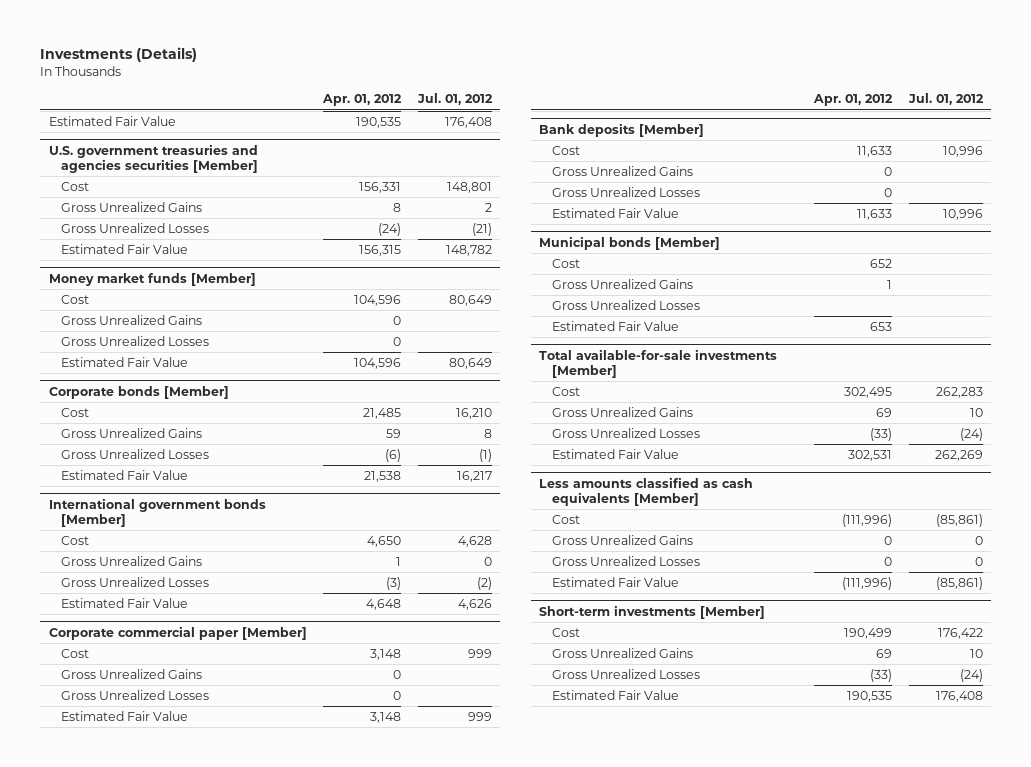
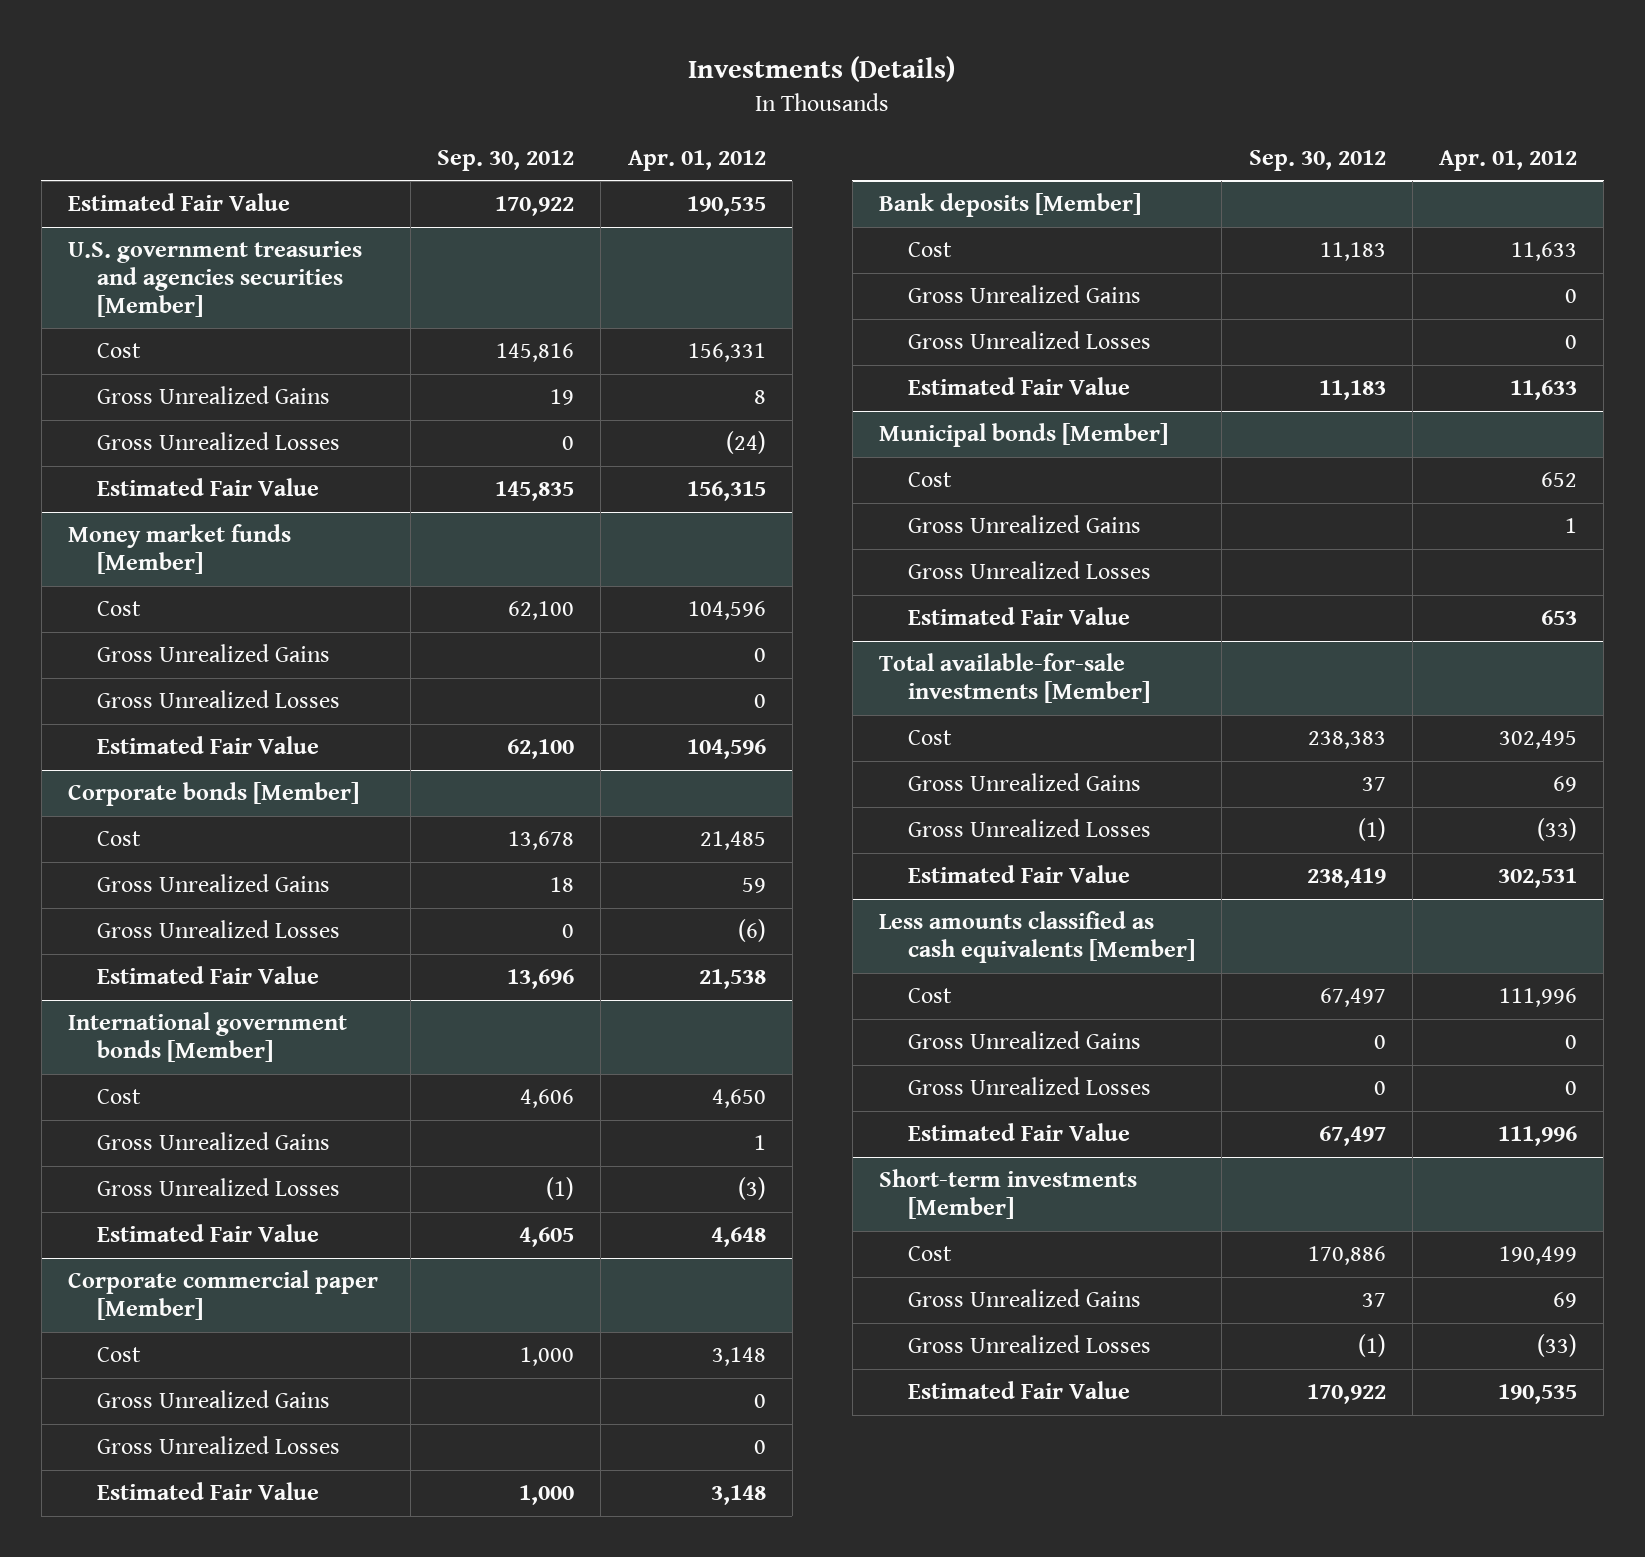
[416,93,493,106] Jul. 01, 2012 -> none
none -> [437,150,575,172] Sep. 30, 2012
[842,514,893,528] (111,996) -> [1498,988,1577,1008] 111,996
[842,577,893,591] (111,996) -> [1497,1126,1577,1147] 111,996

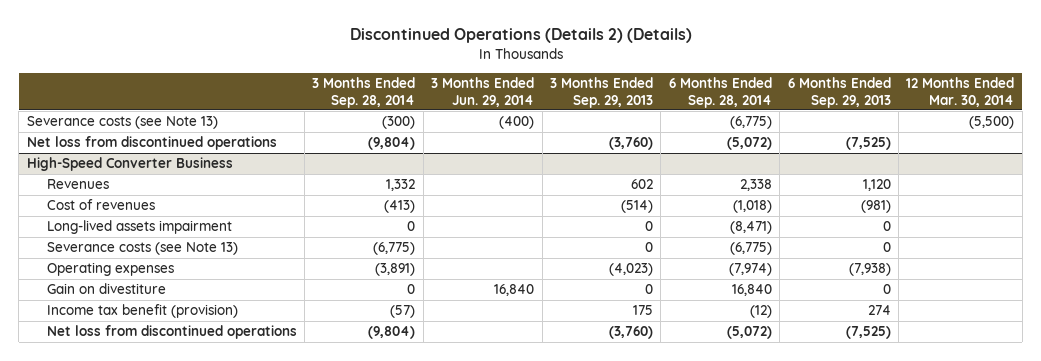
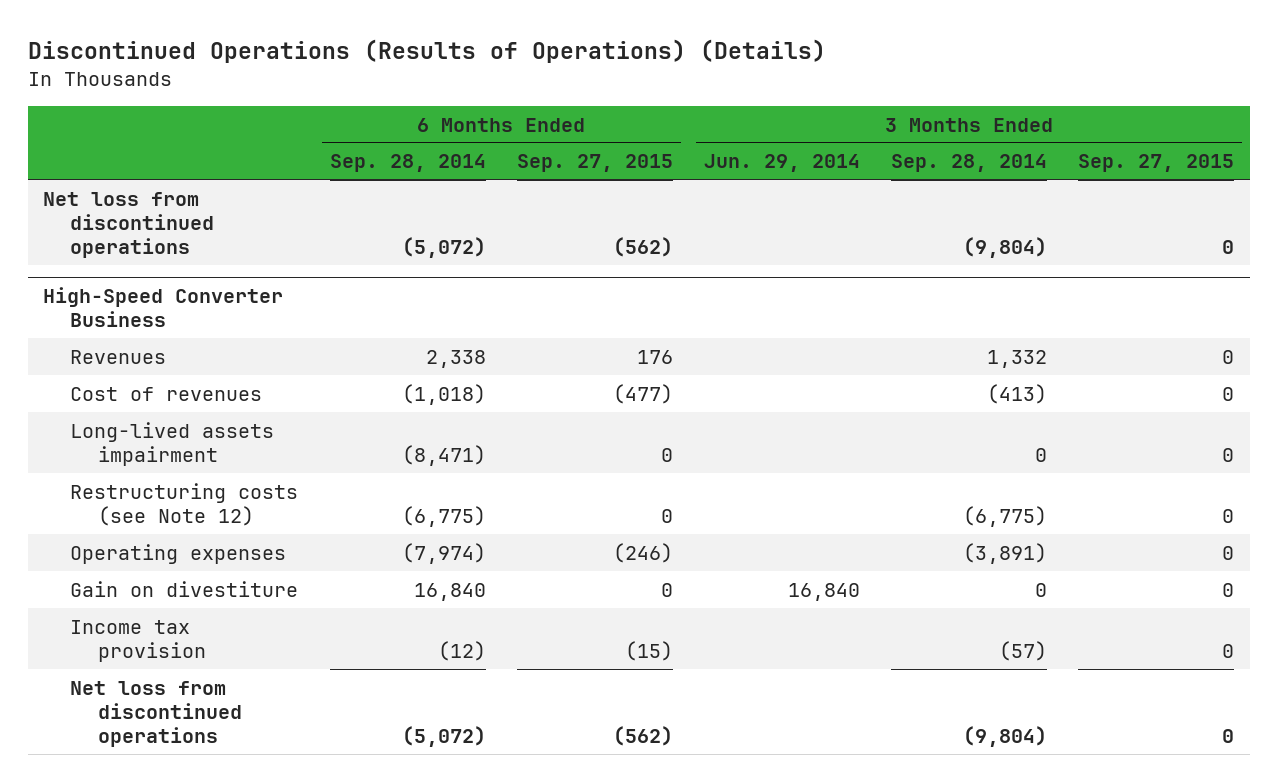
[349,28,692,44] Discontinued Operations (Details 2) (Details) -> [27,38,826,63] Discontinued Operations (Results of Operations) (Details)
[550,76,654,108] 3 Months Ended Sep. 29, 2013 -> none
[787,76,891,108] 6 Months Ended Sep. 29, 2013 -> none
[906,76,1015,107] 12 Months Ended Mar. 30, 2014 -> none
none -> [516,154,673,173] Sep. 27, 2015
none -> [1078,154,1235,173] Sep. 27, 2015
[26,116,218,130] Severance costs (see Note 13) -> none
[46,242,238,256] Severance costs (see Note 13) -> [70,482,299,526] Restructuring costs (see Note 12)
[46,304,238,319] Income tax benefit (provision) -> [70,619,206,662] Income tax provision

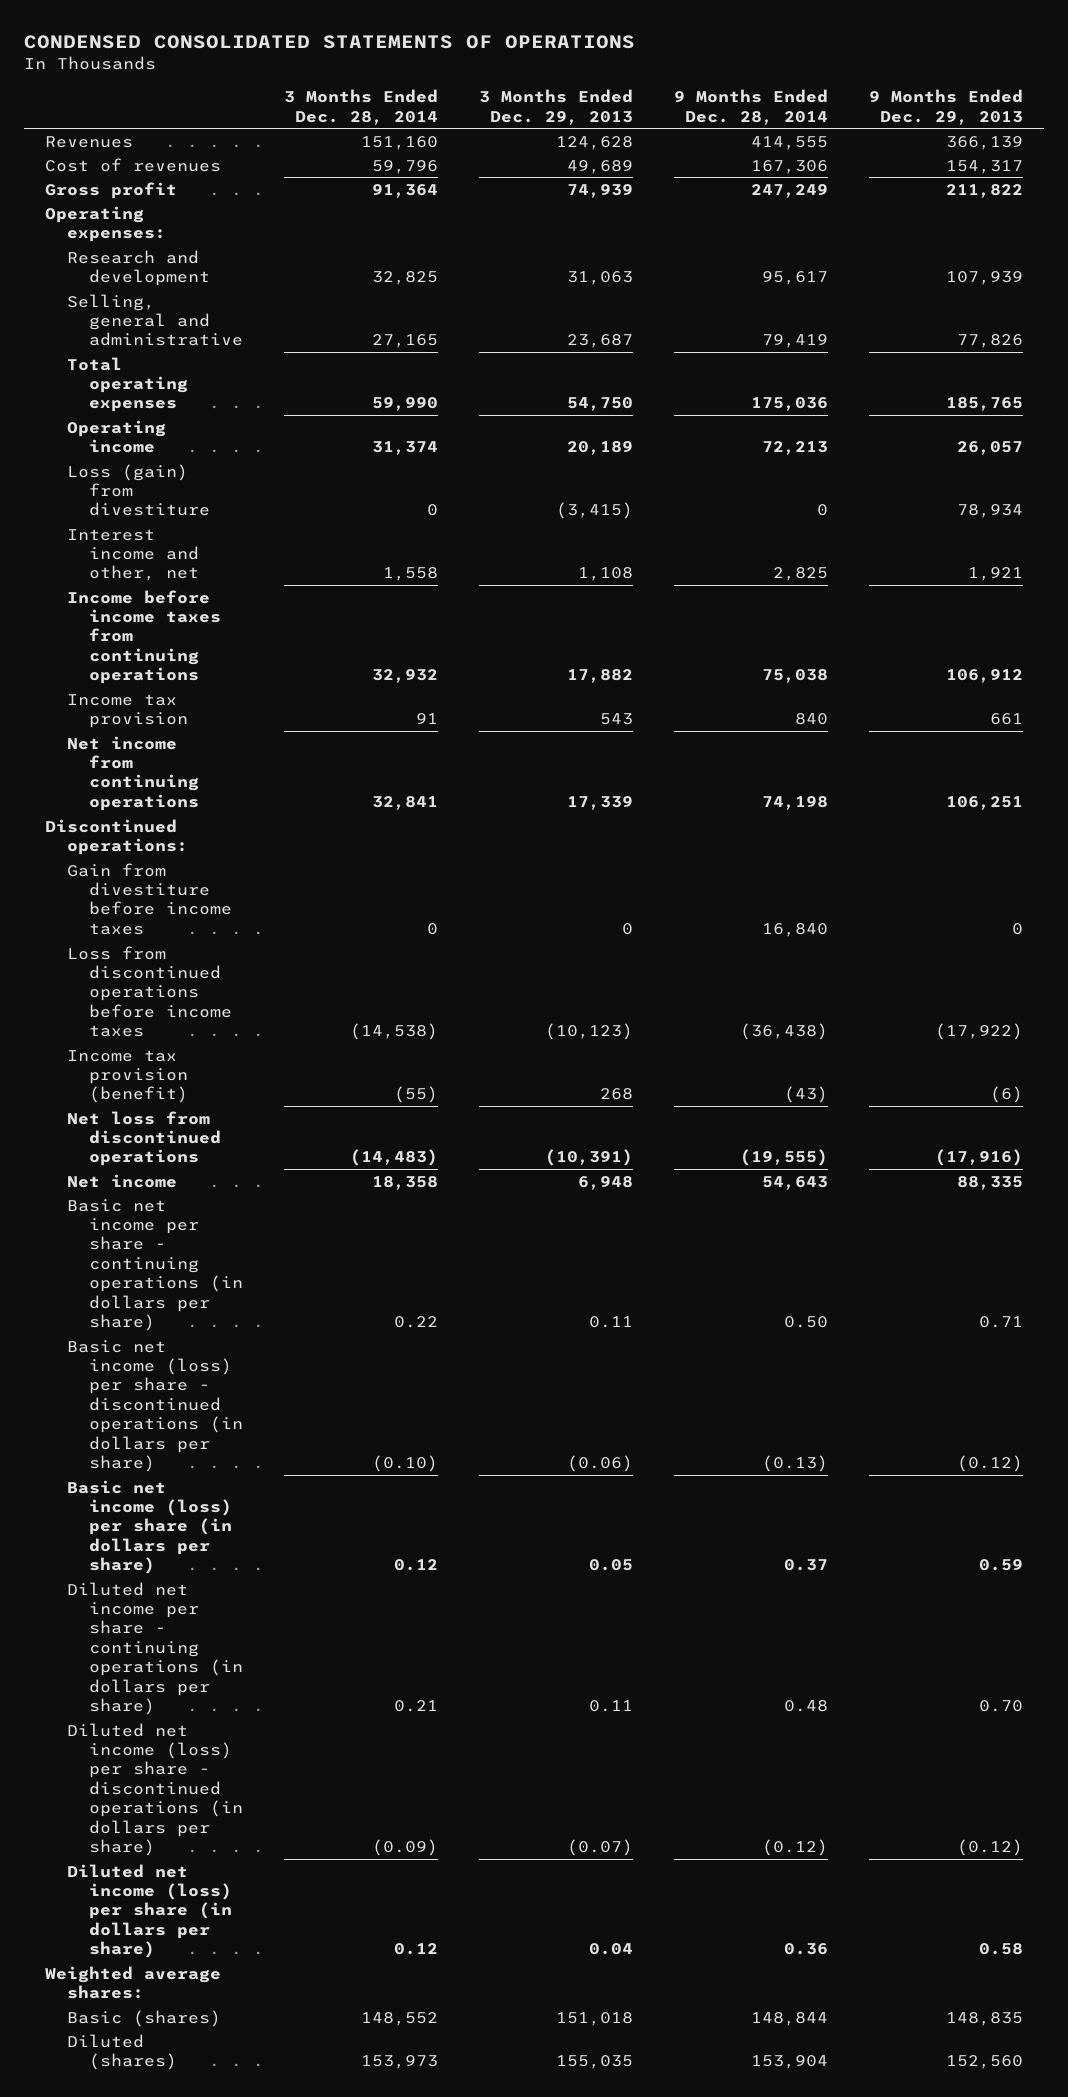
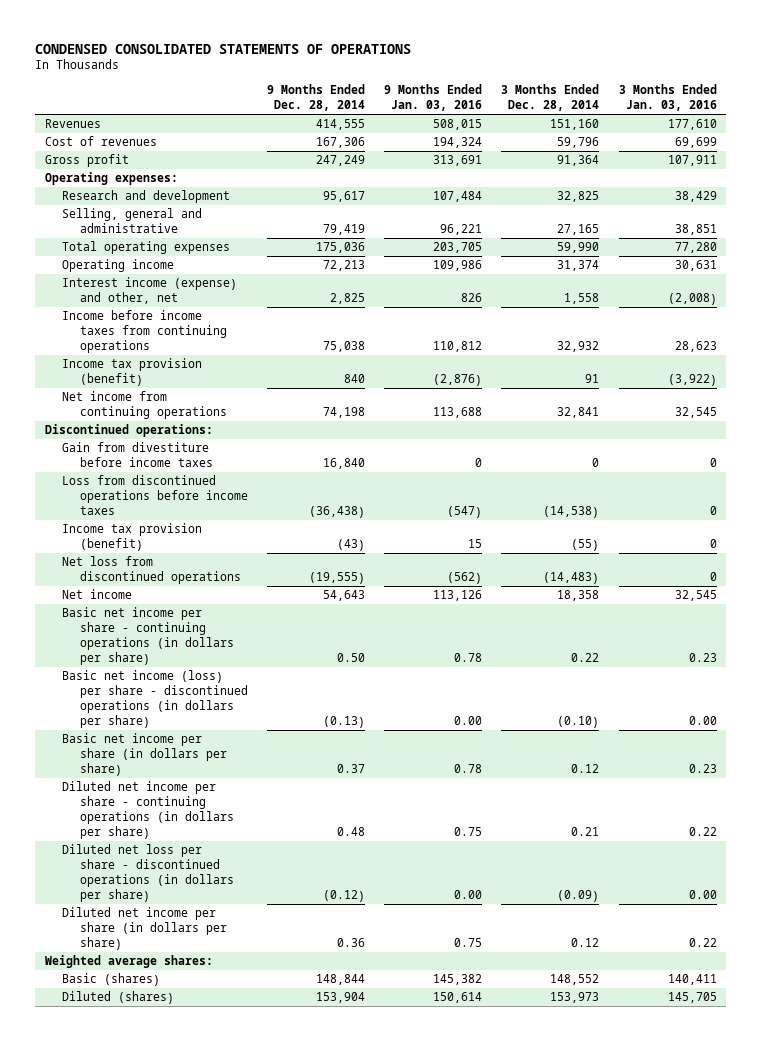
[479,89,634,125] 3 Months Ended Dec. 29, 2013 -> none
[869,89,1024,125] 9 Months Ended Dec. 29, 2013 -> none
none -> [384,84,483,112] 9 Months Ended Jan. 03, 2016
none -> [618,84,717,112] 3 Months Ended Jan. 03, 2016
[66,463,211,517] Loss (gain) from divestiture -> none
[66,528,200,582] Interest income and other, net -> [62,277,238,305] Interest income (expense) and other, net
[66,693,189,728] Income tax provision -> [62,358,203,387] Income tax provision (benefit)
[66,1479,233,1575] Basic net income (loss) per share (in dollars per share) -> [62,733,227,777] Basic net income per share (in dollars per share)
[66,1722,244,1856] Diluted net income (loss) per share - discontinued operations (in dollars per share) -> [62,844,234,903] Diluted net loss per share - discontinued operations (in dollars per share)
[66,1863,233,1959] Diluted net income (loss) per share (in dollars per share) -> [62,907,227,951] Diluted net income per share (in dollars per share)

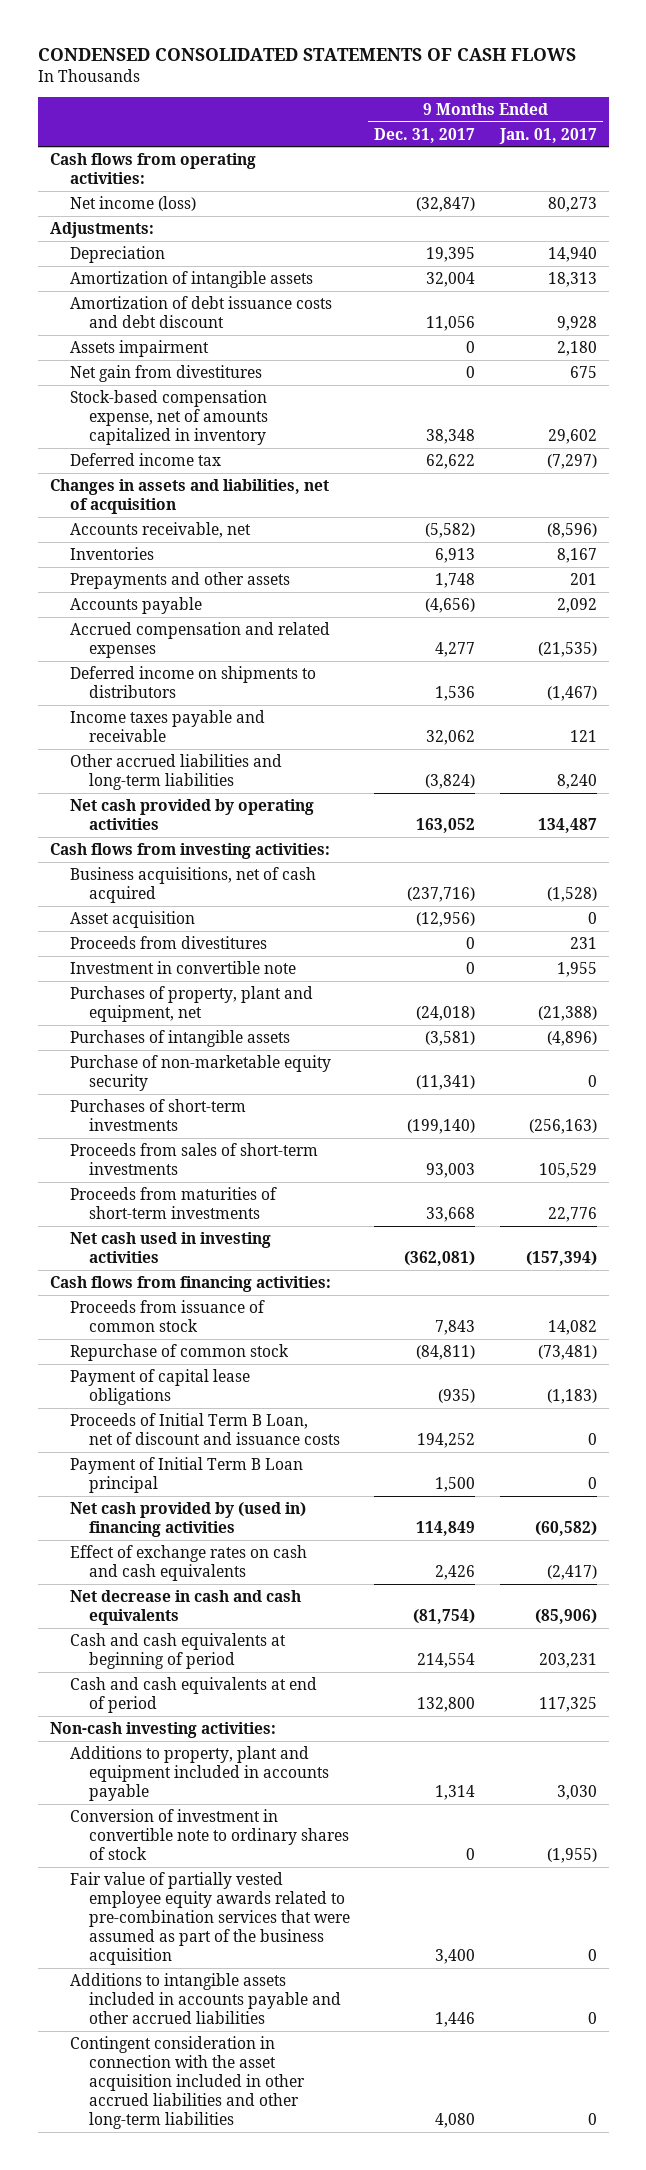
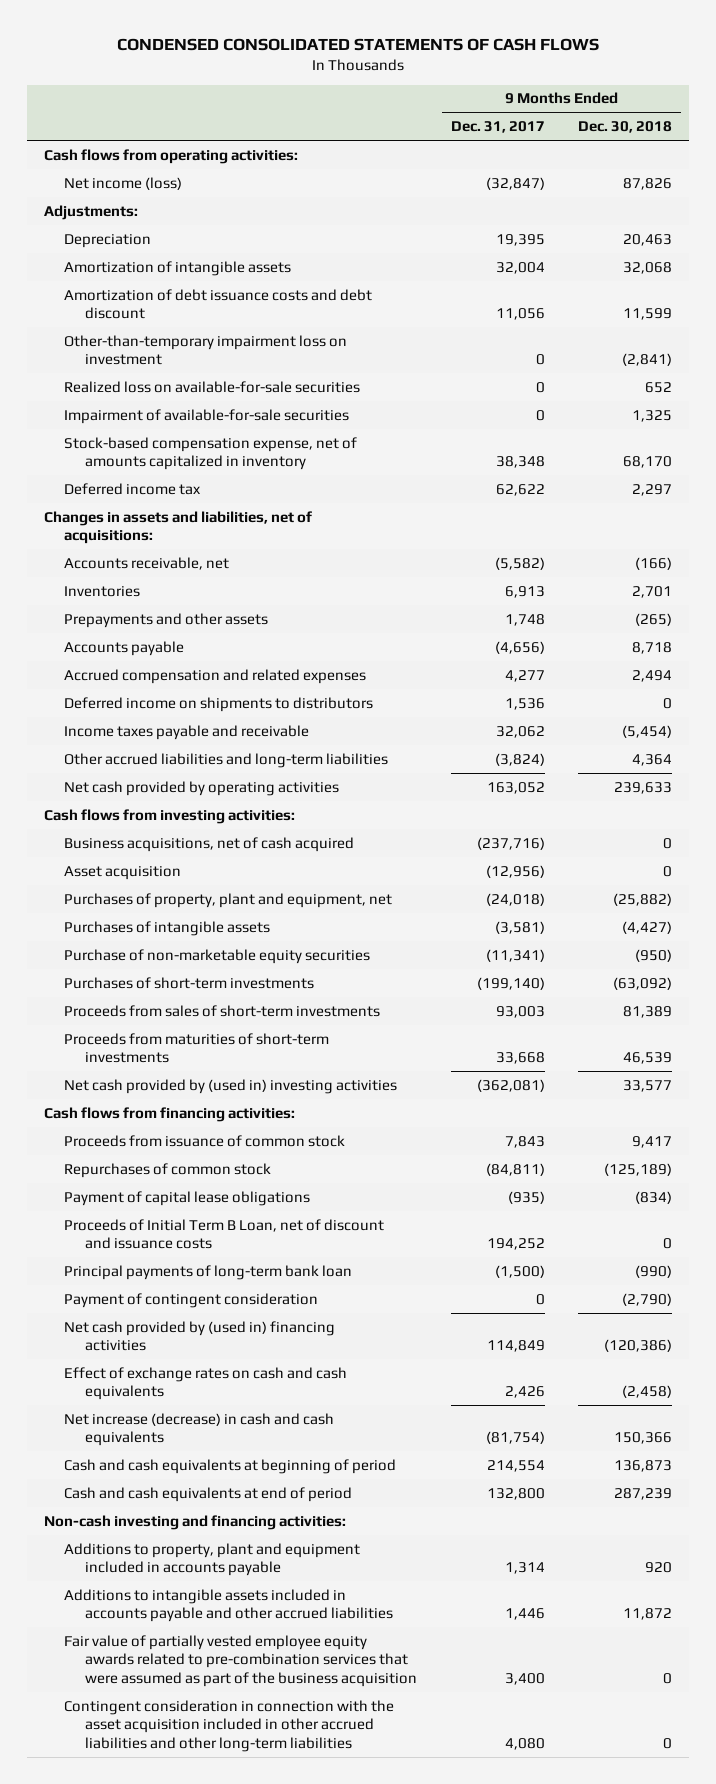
[498,127,597,144] Jan. 01, 2017 -> none
none -> [578,121,673,134] Dec. 30, 2018
[69,339,209,357] Assets impairment -> none
[69,364,262,382] Net gain from divestitures -> none
none -> [64,334,348,366] Other-than-temporary impairment loss on investment
none -> [64,380,361,393] Realized loss on available-for-sale securities
none -> [64,408,350,424] Impairment of available-for-sale securities
[49,478,329,514] Changes in assets and liabilities, net of acquisition -> [43,510,312,545] Changes in assets and liabilities, net of acquisitions:
[69,935,267,949] Proceeds from divestitures -> none
[69,960,296,974] Investment in convertible note -> none
[69,1054,331,1091] Purchase of non-marketable equity security -> [64,948,371,964] Purchase of non-marketable equity securities
[69,1231,271,1263] Net cash used in investing activities -> [64,1078,398,1094] Net cash provided by (used in) investing activities
[69,1343,289,1361] Repurchase of common stock -> [64,1162,272,1178] Repurchases of common stock
[69,1456,303,1493] Payment of Initial Term B Loan principal -> [64,1264,353,1280] Principal payments of long-term bank loan
[435,1476,476,1492] 1,500 -> [494,1264,545,1278] (1,500)
none -> [64,1292,319,1308] Payment of contingent consideration
[69,1589,301,1625] Net decrease in cash and cash equivalents -> [64,1412,335,1447] Net increase (decrease) in cash and cash equivalents
[49,1721,276,1738] Non-cash investing activities: -> [43,1514,346,1530] Non-cash investing and financing activities:
[69,1808,350,1860] Conversion of investment in convertible note to ordinary shares of stock -> none
[69,1871,351,1966] Fair value of partially vested employee equity awards related to pre-combination services that were assumed as part of the business acquisition -> [64,1634,418,1687] Fair value of partially vested employee equity awards related to pre-combination services that were assumed as part of the business acquisition

